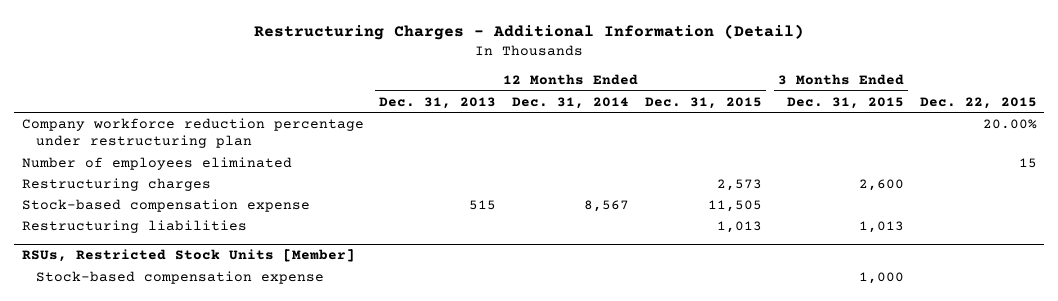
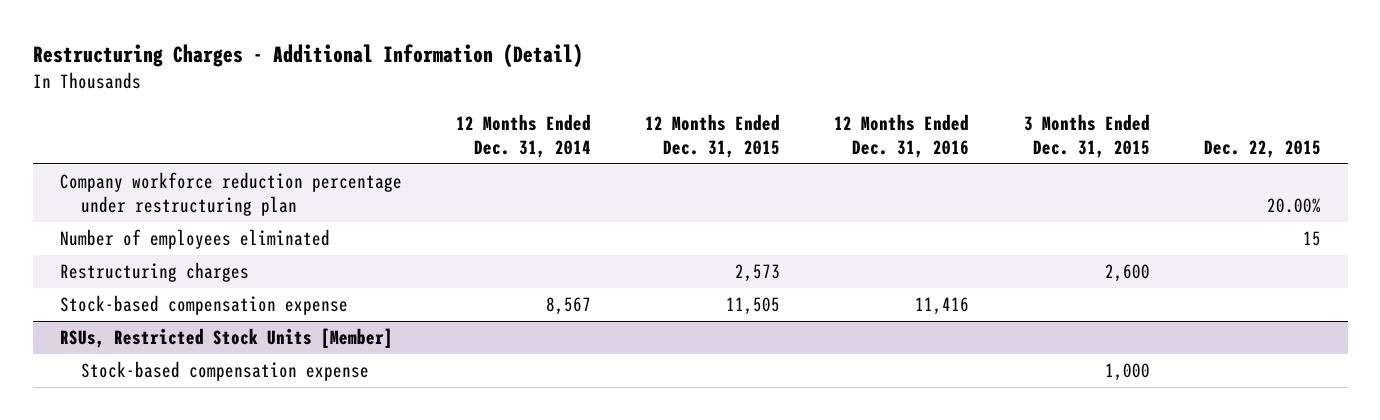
[379,96,497,109] Dec. 31, 2013 -> none
none -> [834,113,970,158] 12 Months Ended Dec. 31, 2016
[21,219,247,233] Restructuring liabilities -> none

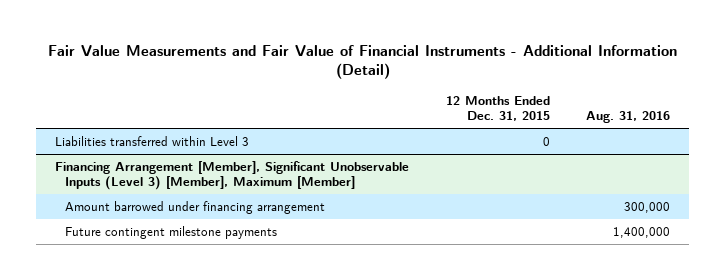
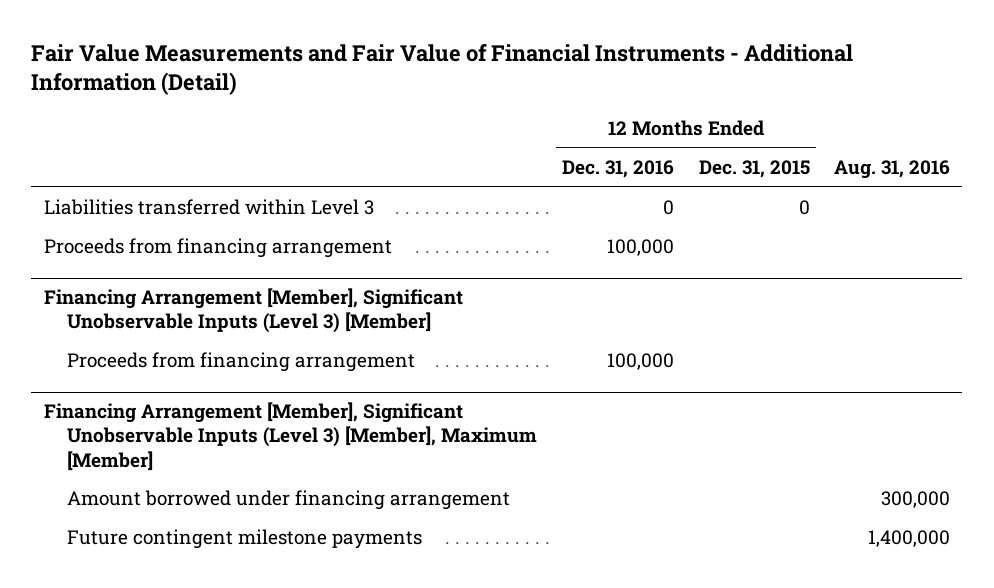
none -> [561,160,674,179] Dec. 31, 2016
none -> [43,238,392,259] Proceeds from financing arrangement
none -> [43,288,463,334] Financing Arrangement [Member], Significant Unobservable Inputs (Level 3) [Member]
none -> [67,352,416,373] Proceeds from financing arrangement
[64,200,325,214] Amount barrowed under financing arrangement -> [67,490,511,511] Amount borrowed under financing arrangement

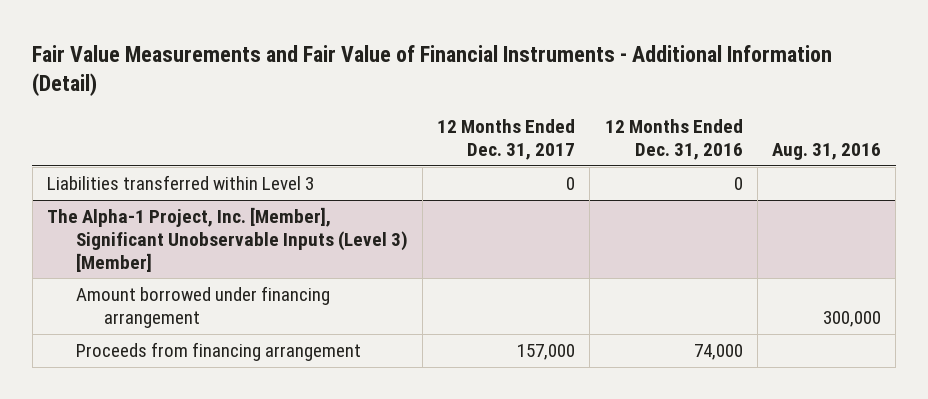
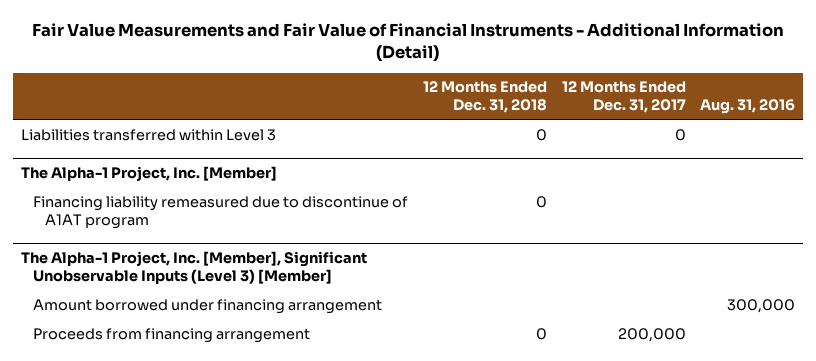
[604,119,743,160] 12 Months Ended Dec. 31, 2016 -> none
none -> [422,81,547,114] 12 Months Ended Dec. 31, 2018
none -> [20,165,277,181] The Alpha-1 Project, Inc. [Member]
none -> [32,195,408,229] Financing liability remeasured due to discontinue of A1AT program
[517,344,576,361] 157,000 -> [617,327,686,342] 200,000

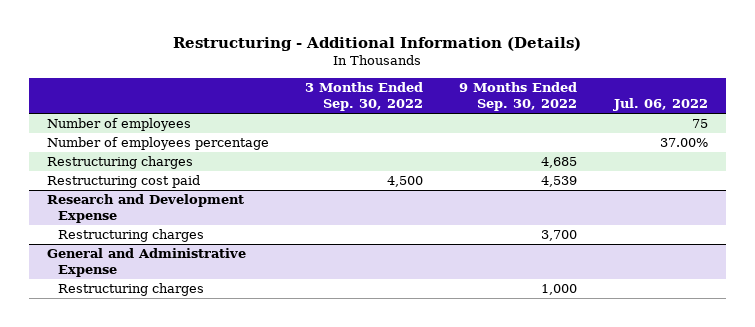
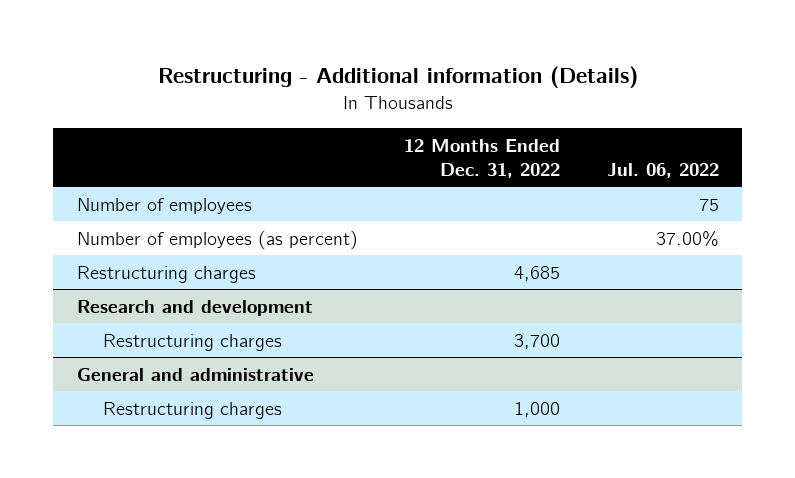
[173,37,582,52] Restructuring - Additional Information (Details) -> [157,66,638,89] Restructuring - Additional information (Details)
[305,82,424,112] 3 Months Ended Sep. 30, 2022 -> none
[459,82,578,112] 9 Months Ended Sep. 30, 2022 -> none
none -> [404,138,561,178] 12 Months Ended Dec. 31, 2022
[46,137,269,151] Number of employees percentage -> [76,229,358,250] Number of employees (as percent)
[46,175,200,189] Restructuring cost paid -> none
[46,194,244,224] Research and Development Expense -> [76,299,313,316] Research and development
[46,248,246,278] General and Administrative Expense -> [76,367,314,381] General and administrative

